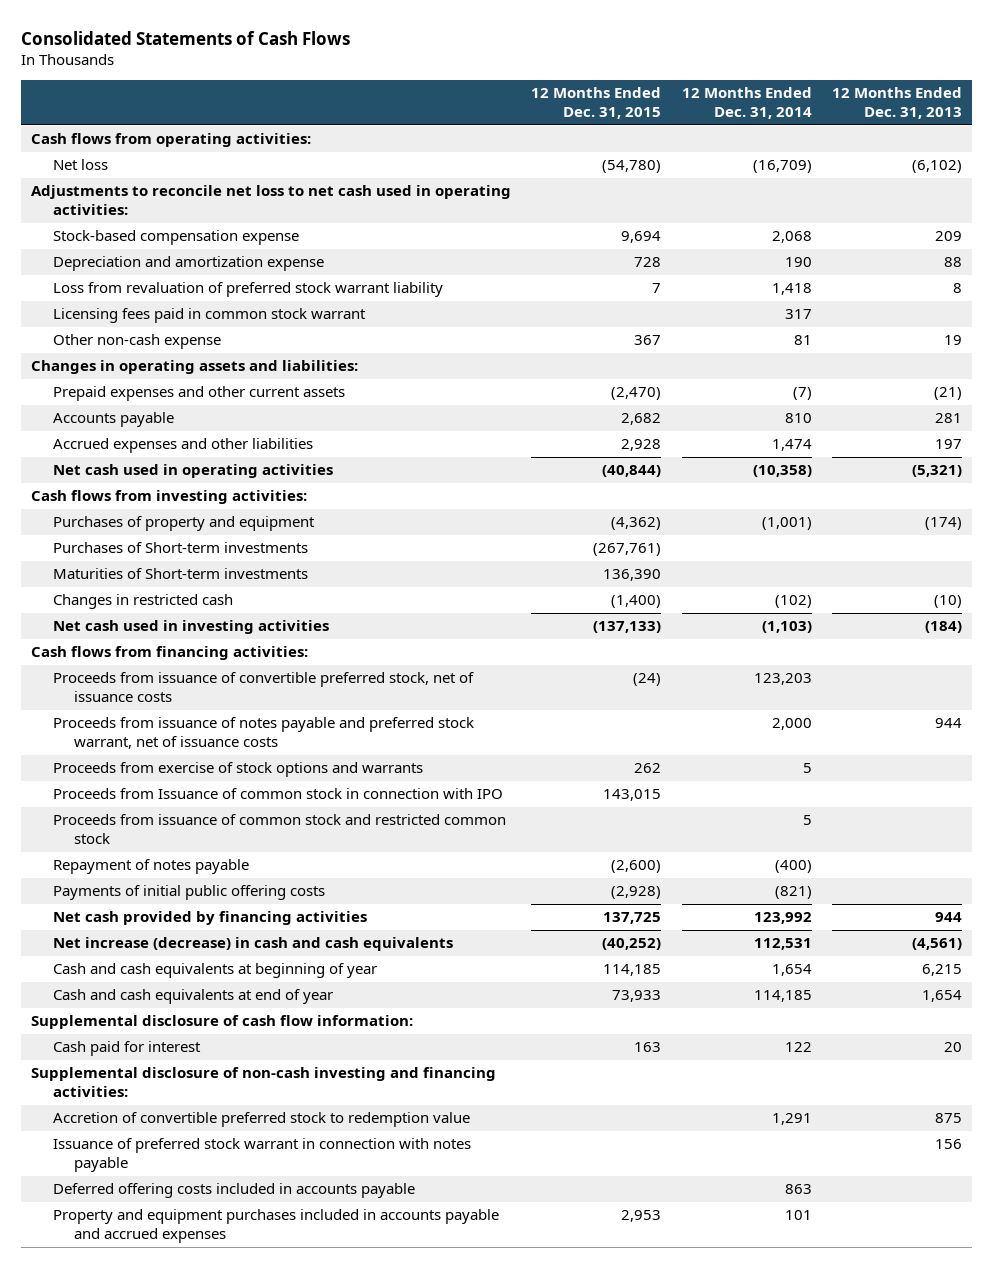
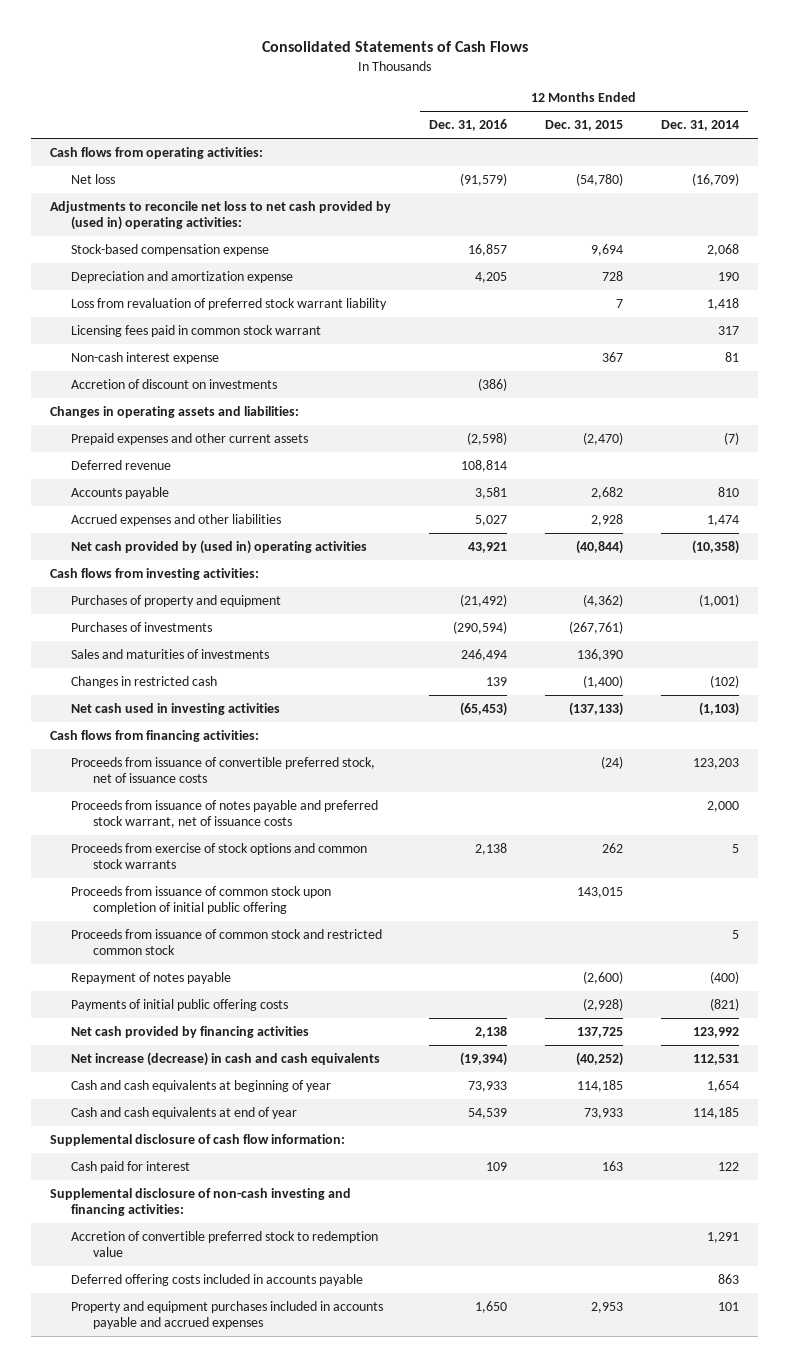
[831,87,962,120] 12 Months Ended Dec. 31, 2013 -> none
none -> [429,119,508,132] Dec. 31, 2016
[31,185,512,216] Adjustments to reconcile net loss to net cash used in operating activities: -> [50,200,392,231] Adjustments to reconcile net loss to net cash provided by (used in) operating activities:
[52,334,221,350] Other non-cash expense -> [71,351,220,364] Non-cash interest expense
none -> [71,378,278,389] Accretion of discount on investments
none -> [71,459,172,470] Deferred revenue
[52,464,333,479] Net cash used in operating activities -> [71,539,368,554] Net cash provided by (used in) operating activities
[52,542,308,554] Purchases of Short-term investments -> [71,621,213,632] Purchases of investments
[52,568,308,580] Maturities of Short-term investments -> [71,648,270,659] Sales and maturities of investments
[52,762,423,778] Proceeds from exercise of stock options and warrants -> [71,842,368,870] Proceeds from exercise of stock options and common stock warrants
[52,788,503,800] Proceeds from Issuance of common stock in connection with IPO -> [71,885,332,915] Proceeds from issuance of common stock upon completion of initial public offering
[52,1138,471,1173] Issuance of preferred stock warrant in connection with notes payable -> none

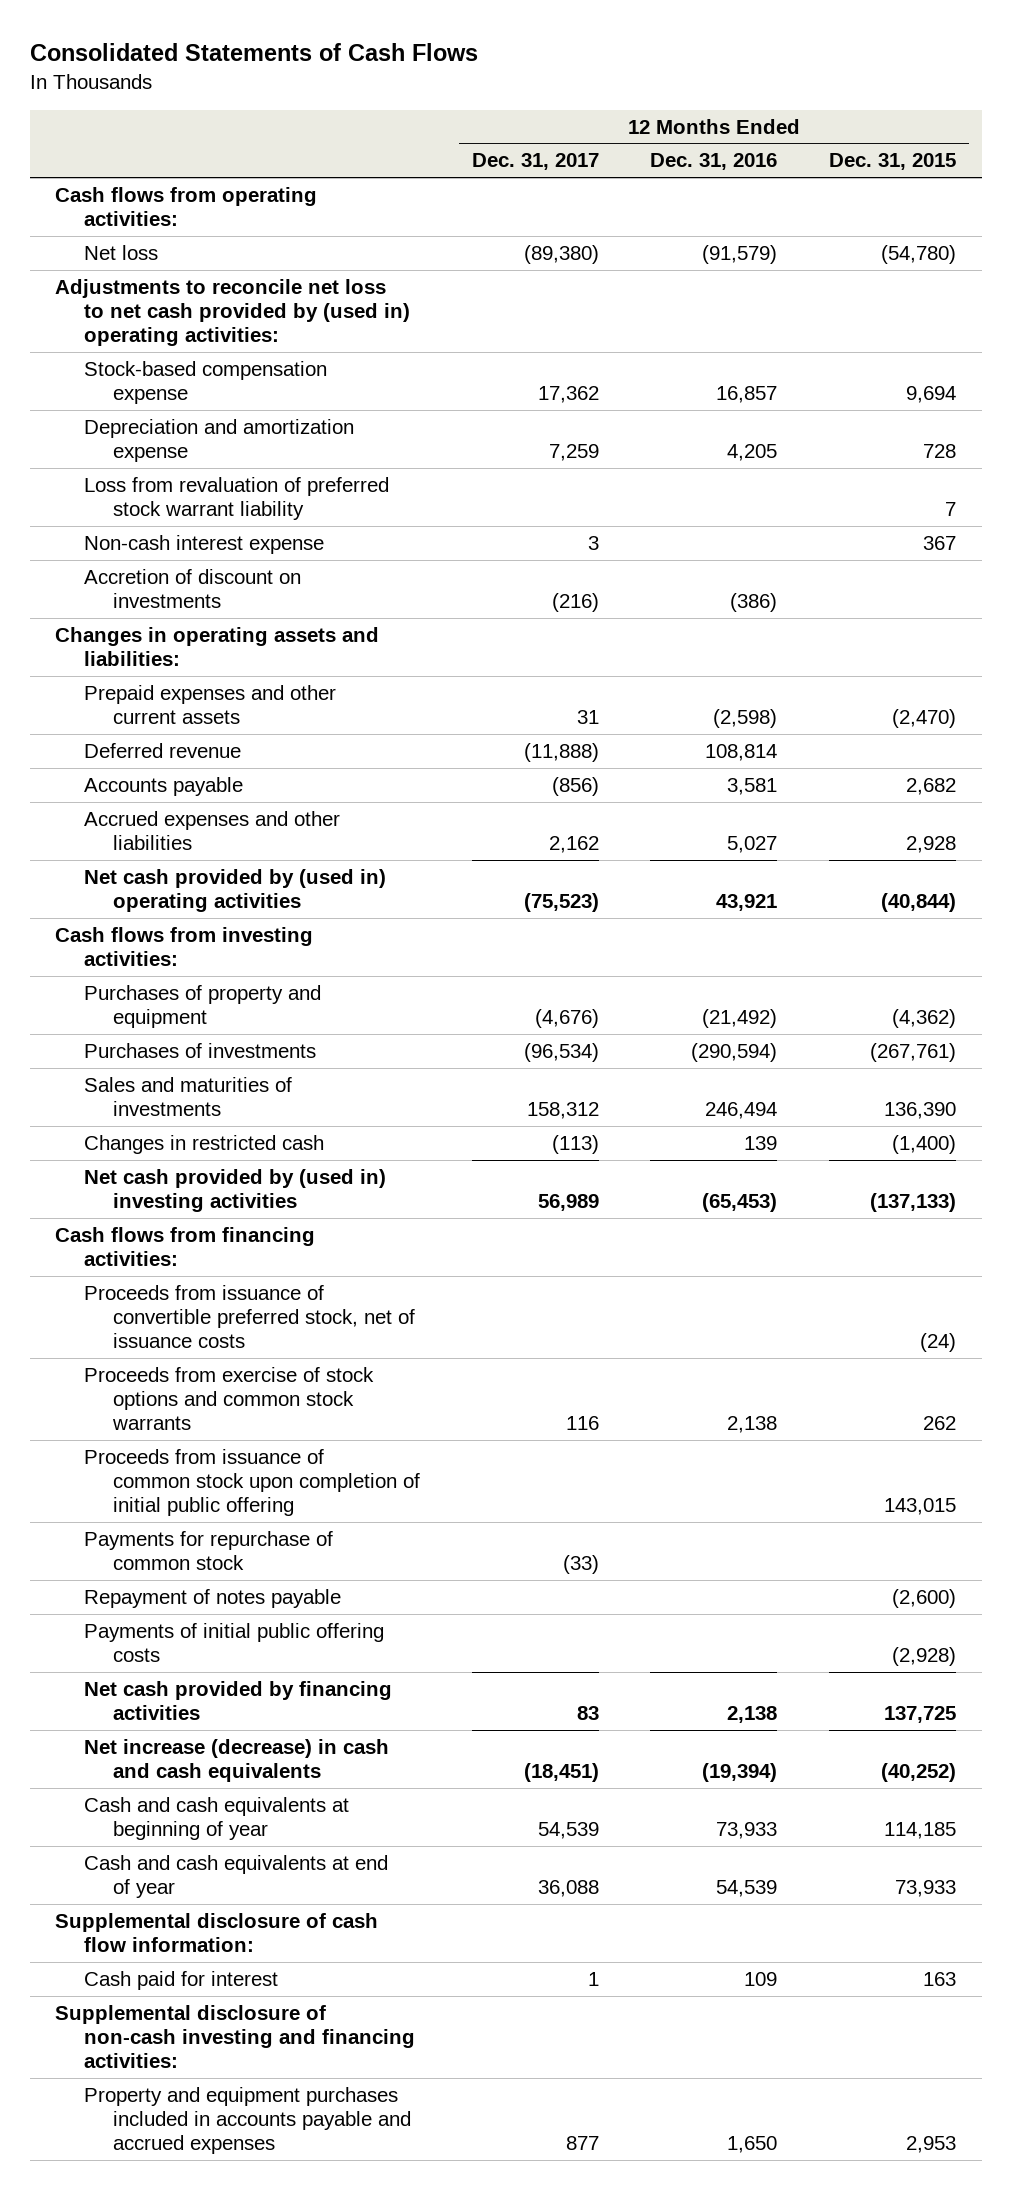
[660,120,739,132] Dec. 31, 2014 -> none
none -> [471,153,599,171] Dec. 31, 2017
[71,324,322,337] Licensing fees paid in common stock warrant -> none
[71,702,281,715] Net cash used in investing activities -> [84,1169,387,1213] Net cash provided by (used in) investing activities
[71,799,379,829] Proceeds from issuance of notes payable and preferred stock warrant, net of issuance costs -> none
[71,928,383,956] Proceeds from issuance of common stock and restricted common stock -> none
none -> [84,1531,334,1571] Payments for repurchase of common stock
[71,1230,379,1258] Accretion of convertible preferred stock to redemption value -> none
[71,1273,364,1286] Deferred offering costs included in accounts payable -> none

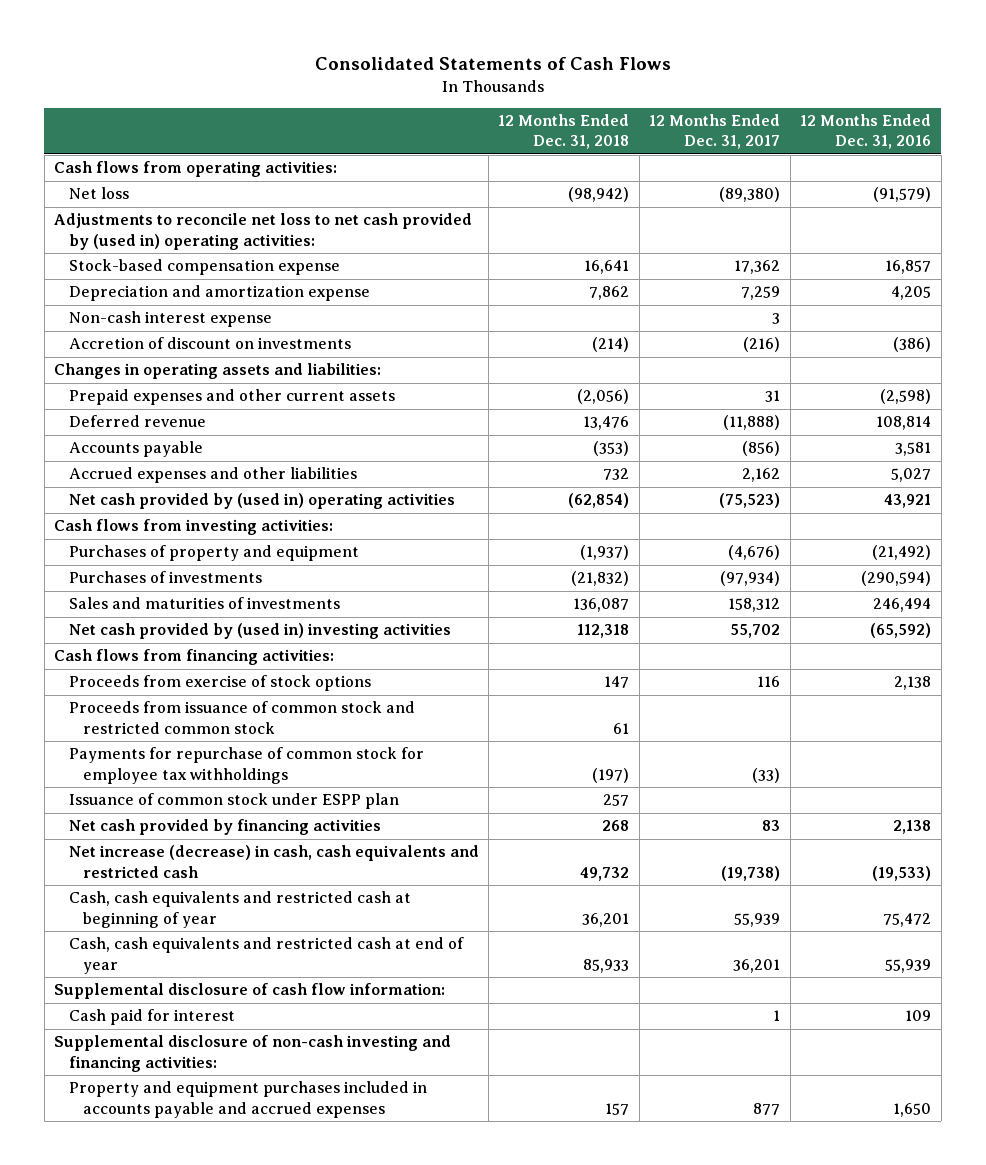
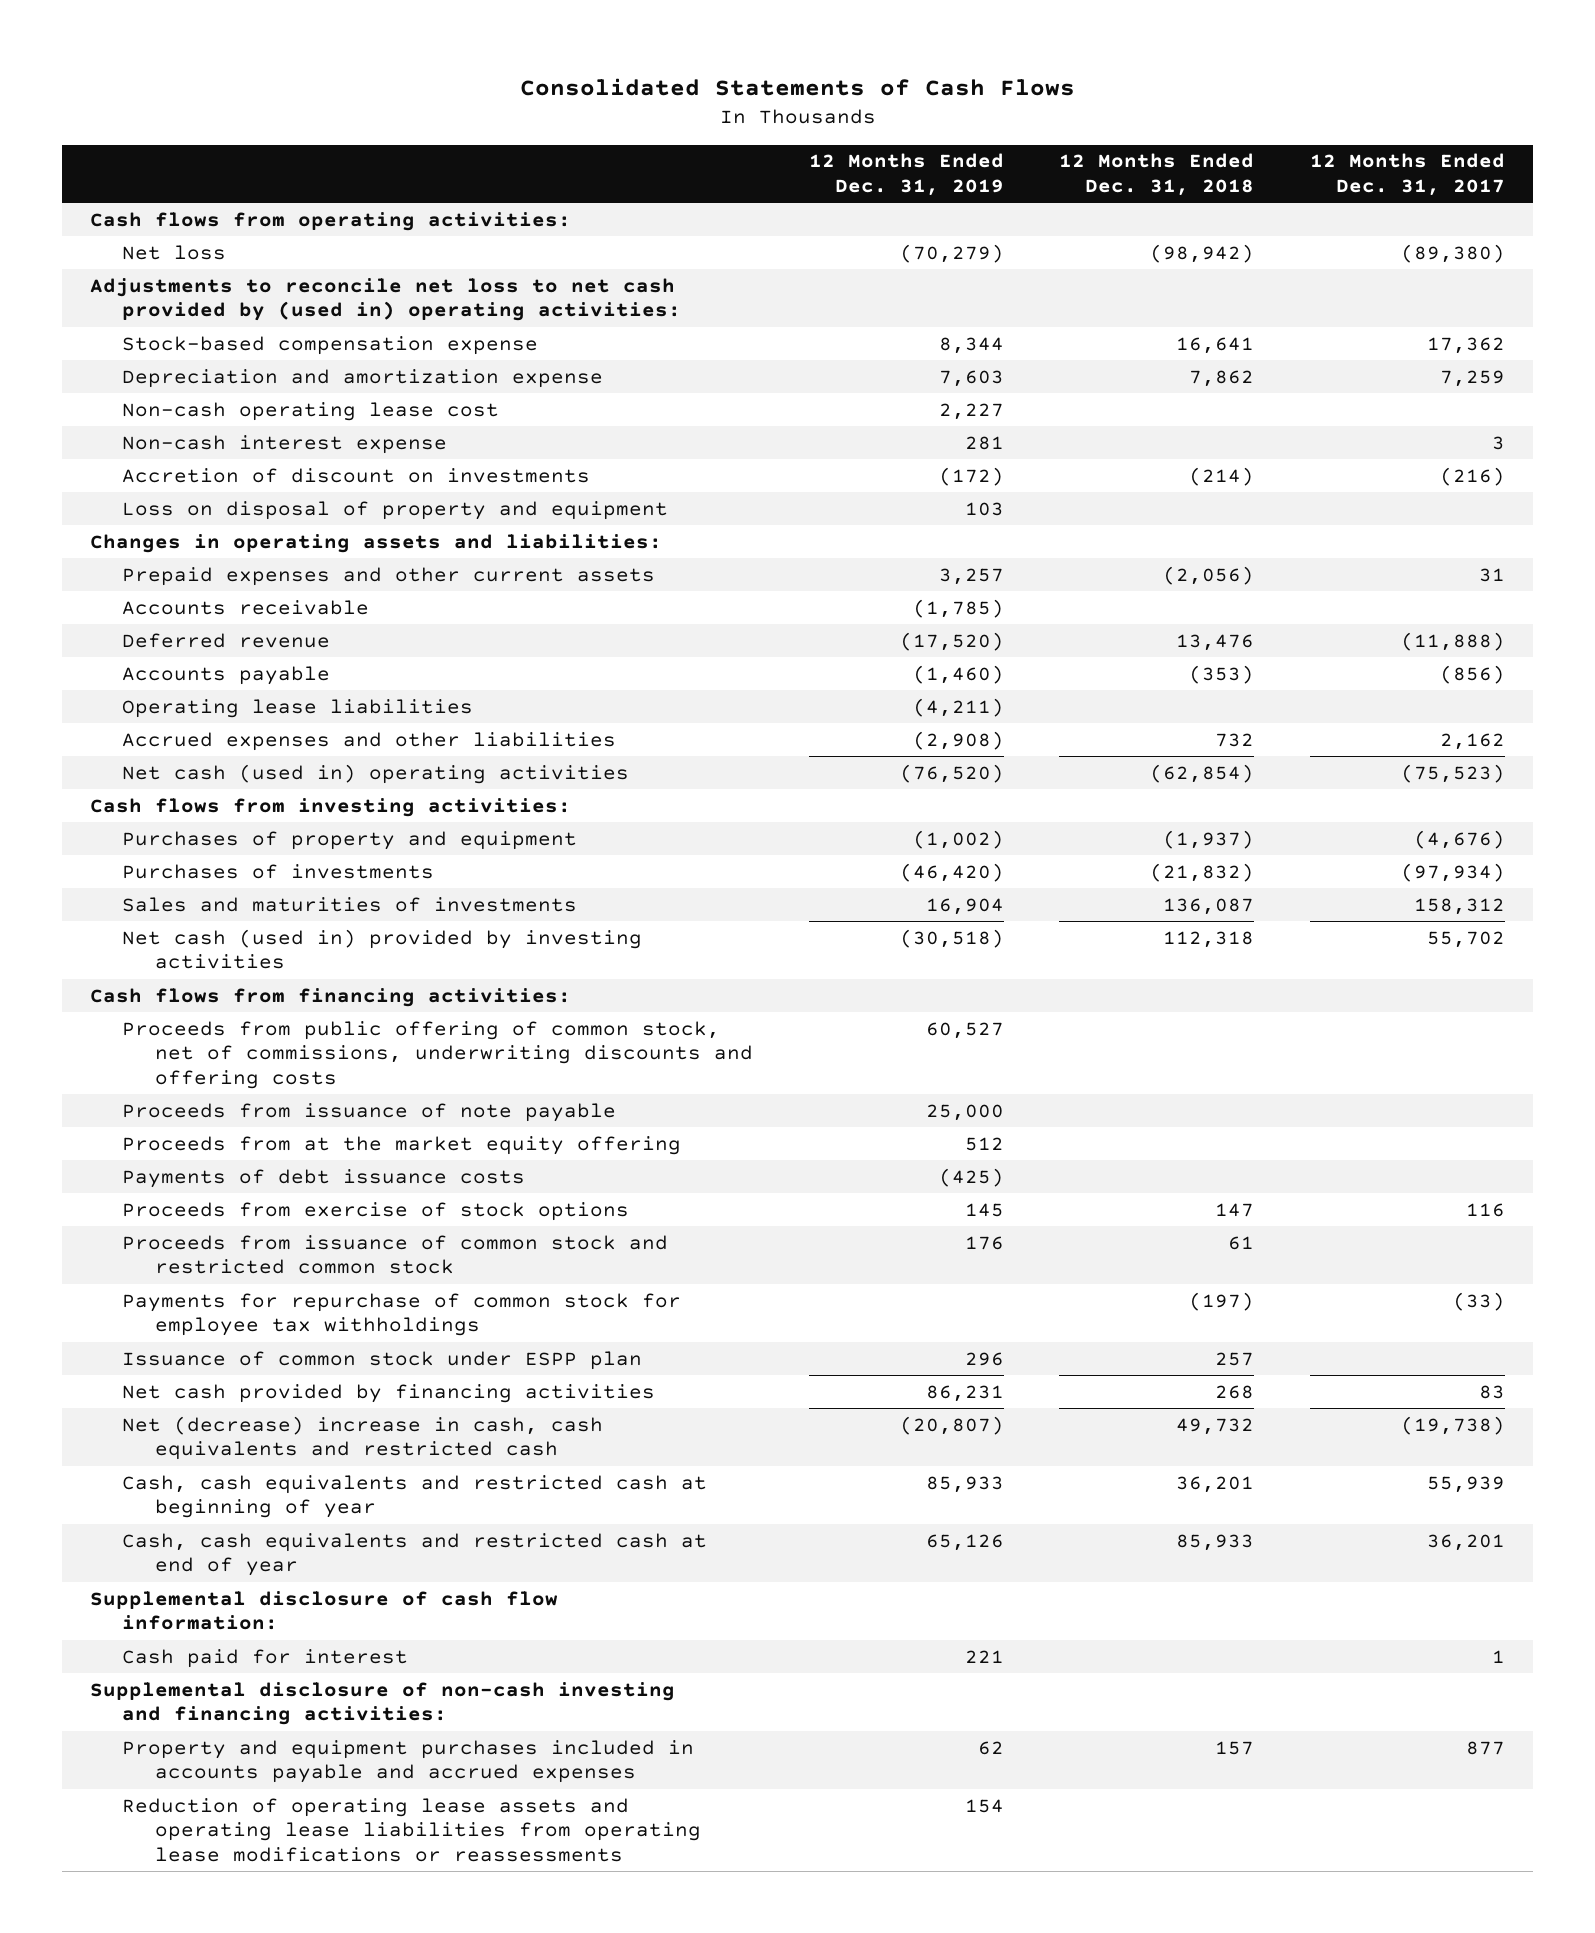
[800,114,932,150] 12 Months Ended Dec. 31, 2016 -> none
none -> [808,153,1004,197] 12 Months Ended Dec. 31, 2019
none -> [122,401,500,421] Non-cash operating lease cost
none -> [122,500,669,520] Loss on disposal of property and equipment
none -> [122,599,370,615] Accounts receivable
none -> [122,698,474,718] Operating lease liabilities
[68,493,455,510] Net cash provided by (used in) operating activities -> [122,763,630,784] Net cash (used in) operating activities
[68,623,451,640] Net cash provided by (used in) investing activities -> [122,928,643,970] Net cash (used in) provided by investing activities
none -> [122,1020,753,1090] Proceeds from public offering of common stock, net of commissions, underwriting discounts and offering costs
none -> [122,1102,617,1122] Proceeds from issuance of note payable
none -> [122,1135,682,1155] Proceeds from at the market equity offering
none -> [122,1168,526,1188] Payments of debt issuance costs
[68,845,479,878] Net increase (decrease) in cash, cash equivalents and restricted cash -> [122,1415,604,1461] Net (decrease) increase in cash, cash equivalents and restricted cash
none -> [122,1797,701,1863] Reduction of operating lease assets and operating lease liabilities from operating lease modifications or reassessments

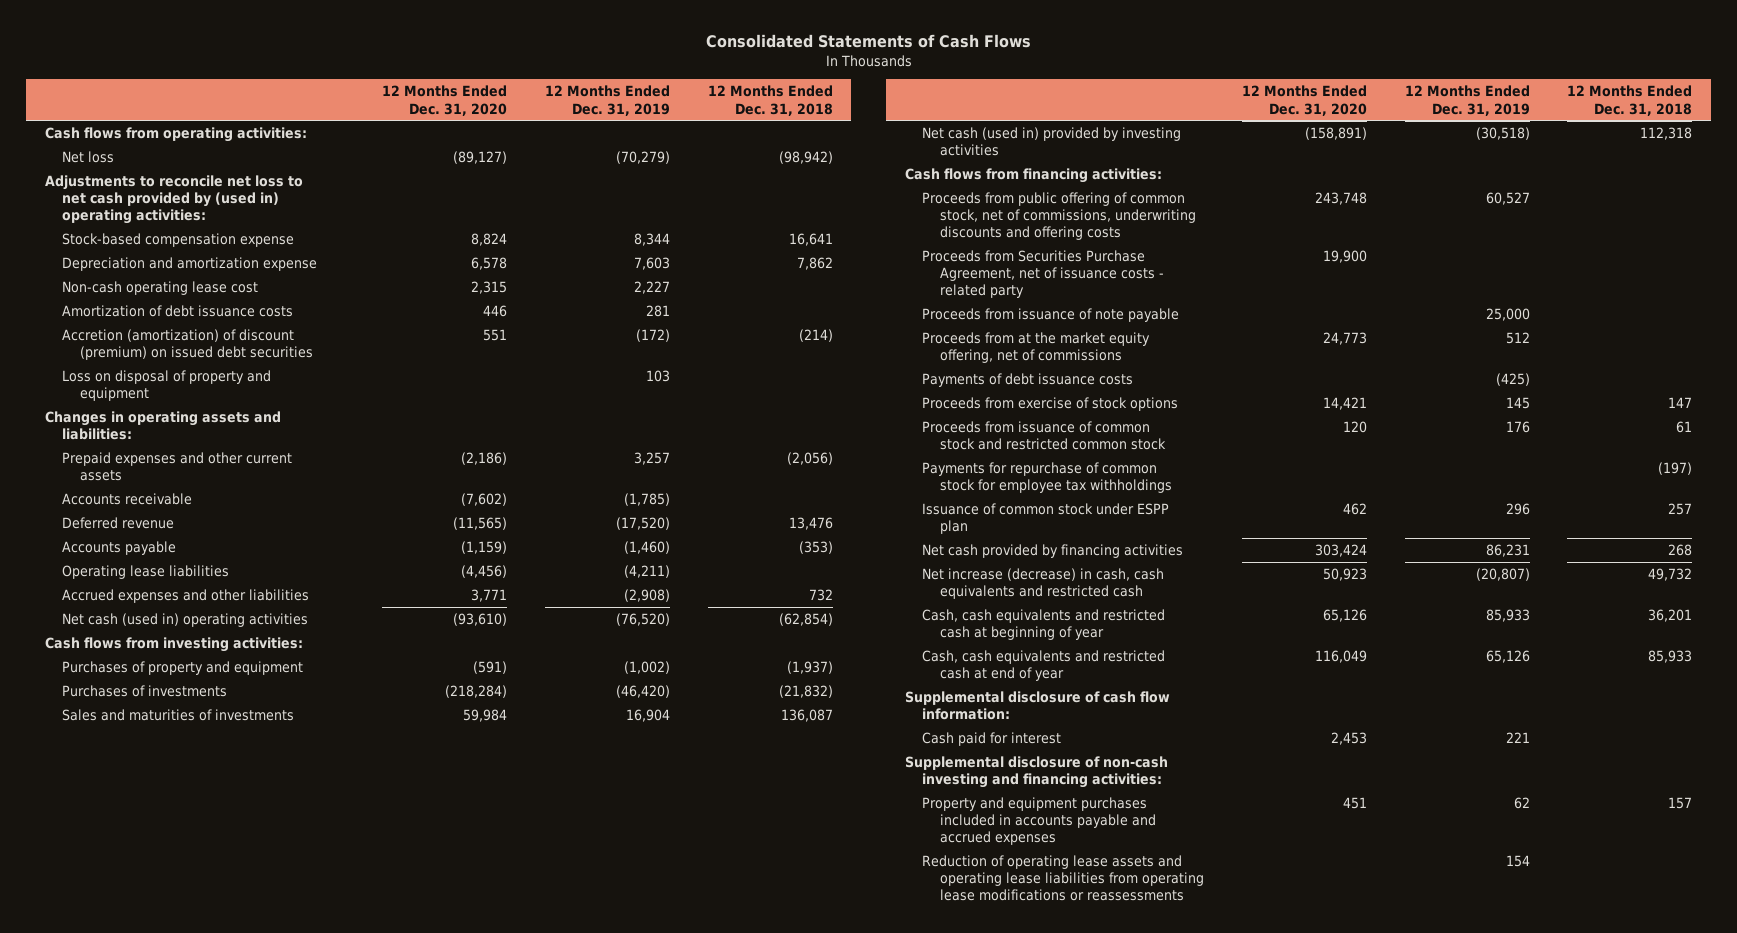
[1310,153,1506,197] 12 Months Ended Dec. 31, 2017 -> none
none -> [381,85,507,116] 12 Months Ended Dec. 31, 2020
[122,434,448,454] Non-cash interest expense -> [62,304,294,317] Amortization of debt issuance costs
[122,467,591,483] Accretion of discount on investments -> [62,328,314,361] Accretion (amortization) of discount (premium) on issued debt securities
none -> [922,249,1164,299] Proceeds from Securities Purchase Agreement, net of issuance costs - related party
[122,1135,682,1155] Proceeds from at the market equity offering -> [922,331,1151,364] Proceeds from at the market equity offering, net of commissions
[122,1415,604,1461] Net (decrease) increase in cash, cash equivalents and restricted cash -> [922,567,1165,600] Net increase (decrease) in cash, cash equivalents and restricted cash

